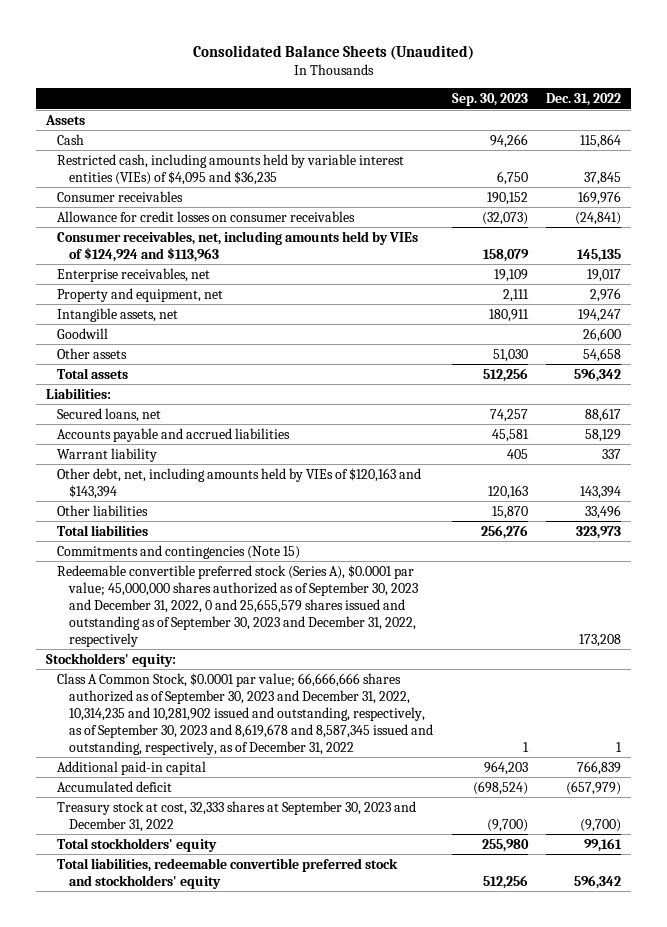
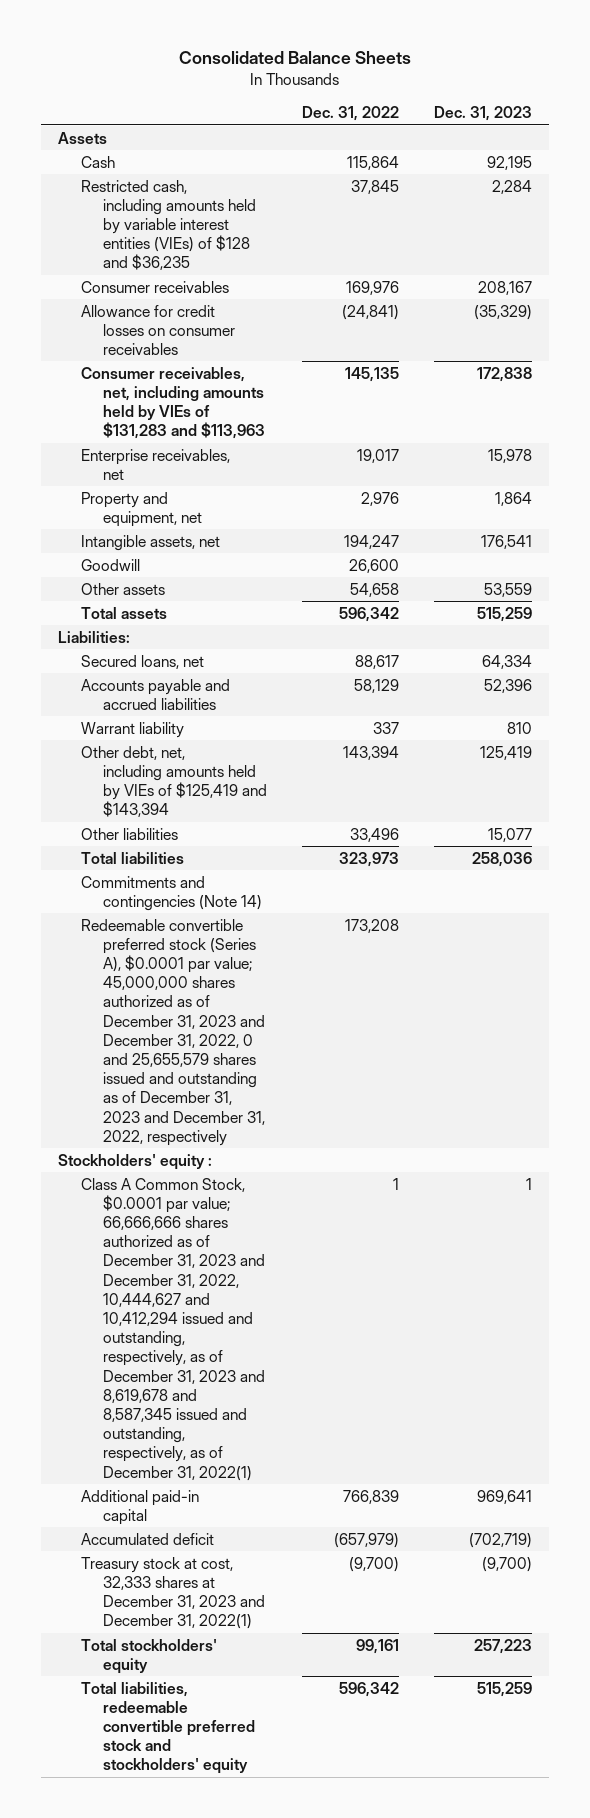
[192,44,474,60] Consolidated Balance Sheets (Unaudited) -> [179,51,412,65] Consolidated Balance Sheets
[451,92,528,106] Sep. 30, 2023 -> none
none -> [434,106,533,122] Dec. 31, 2023
[57,153,405,185] Restricted cash, including amounts held by variable interest entities (VIEs) of $4,095 and $36,235 -> [80,179,257,271] Restricted cash, including amounts held by variable interest entities (VIEs) of $128 and $36,235
[57,230,419,262] Consumer receivables, net, including amounts held by VIEs of $124,924 and $113,963 -> [80,366,266,440] Consumer receivables, net, including amounts held by VIEs of $131,283 and $113,963
[57,467,422,499] Other debt, net, including amounts held by VIEs of $120,163 and $143,394 -> [80,745,268,818] Other debt, net, including amounts held by VIEs of $125,419 and $143,394
[57,544,301,559] Commitments and contingencies (Note 15) -> [80,875,263,911] Commitments and contingencies (Note 14)
[57,564,418,647] Redeemable convertible preferred stock (Series A), $0.0001 par value; 45,000,000 shares authorized as of September 30, 2023 and December 31, 2022, 0 and 25,655,579 shares issued and outstanding as of September 30, 2023 and December 31, 2022, respectively -> [80,918,266,1146] Redeemable convertible preferred stock (Series A), $0.0001 par value; 45,000,000 shares authorized as of December 31, 2023 and December 31, 2022, 0 and 25,655,579 shares issued and outstanding as of December 31, 2023 and December 31, 2022, respectively
[45,652,176,667] Stockholders' equity: -> [58,1153,213,1170] Stockholders' equity :
[57,672,433,755] Class A Common Stock, $0.0001 par value; 66,666,666 shares authorized as of September 30, 2023 and December 31, 2022, 10,314,235 and 10,281,902 issued and outstanding, respectively, as of September 30, 2023 and 8,619,678 and 8,587,345 issued and outstanding, respectively, as of December 31, 2022 -> [80,1177,266,1481] Class A Common Stock, $0.0001 par value; 66,666,666 shares authorized as of December 31, 2023 and December 31, 2022, 10,444,627 and 10,412,294 issued and outstanding, respectively, as of December 31, 2023 and 8,619,678 and 8,587,345 issued and outstanding, respectively, as of December 31, 2022(1)
[57,800,417,832] Treasury stock at cost, 32,333 shares at September 30, 2023 and December 31, 2022 -> [80,1556,266,1630] Treasury stock at cost, 32,333 shares at December 31, 2023 and December 31, 2022(1)

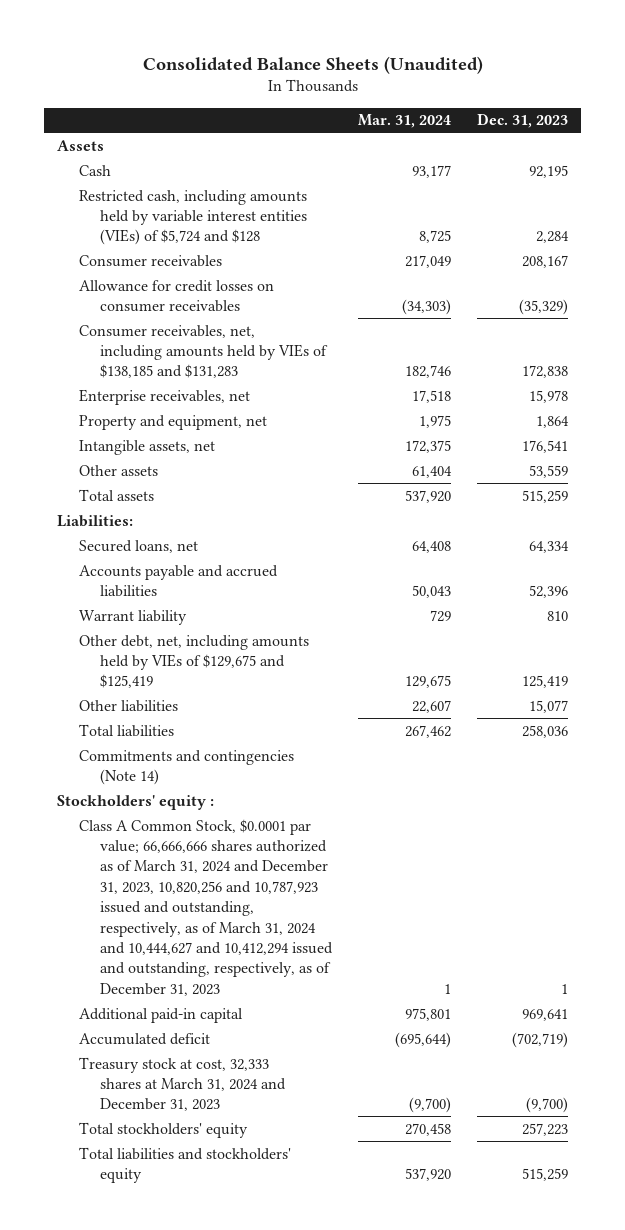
[179,51,412,65] Consolidated Balance Sheets -> [142,55,483,74] Consolidated Balance Sheets (Unaudited)
[302,106,400,122] Dec. 31, 2022 -> none
none -> [357,114,451,129] Mar. 31, 2024
[80,179,257,271] Restricted cash, including amounts held by variable interest entities (VIEs) of $128 and $36,235 -> [78,189,307,246] Restricted cash, including amounts held by variable interest entities (VIEs) of $5,724 and $128
[80,366,266,440] Consumer receivables, net, including amounts held by VIEs of $131,283 and $113,963 -> [78,324,328,379] Consumer receivables, net, including amounts held by VIEs of $138,185 and $131,283
[80,558,140,571] Goodwill -> none
[80,745,268,818] Other debt, net, including amounts held by VIEs of $125,419 and $143,394 -> [78,634,309,689] Other debt, net, including amounts held by VIEs of $129,675 and $125,419
[80,918,266,1146] Redeemable convertible preferred stock (Series A), $0.0001 par value; 45,000,000 shares authorized as of December 31, 2023 and December 31, 2022, 0 and 25,655,579 shares issued and outstanding as of December 31, 2023 and December 31, 2022, respectively -> none
[80,1177,266,1481] Class A Common Stock, $0.0001 par value; 66,666,666 shares authorized as of December 31, 2023 and December 31, 2022, 10,444,627 and 10,412,294 issued and outstanding, respectively, as of December 31, 2023 and 8,619,678 and 8,587,345 issued and outstanding, respectively, as of December 31, 2022(1) -> [78,818,333,996] Class A Common Stock, $0.0001 par value; 66,666,666 shares authorized as of March 31, 2024 and December 31, 2023, 10,820,256 and 10,787,923 issued and outstanding, respectively, as of March 31, 2024 and 10,444,627 and 10,412,294 issued and outstanding, respectively, as of December 31, 2023
[80,1556,266,1630] Treasury stock at cost, 32,333 shares at December 31, 2023 and December 31, 2022(1) -> [78,1056,286,1112] Treasury stock at cost, 32,333 shares at March 31, 2024 and December 31, 2023
[80,1681,256,1775] Total liabilities, redeemable convertible preferred stock and stockholders' equity -> [78,1146,291,1183] Total liabilities and stockholders' equity

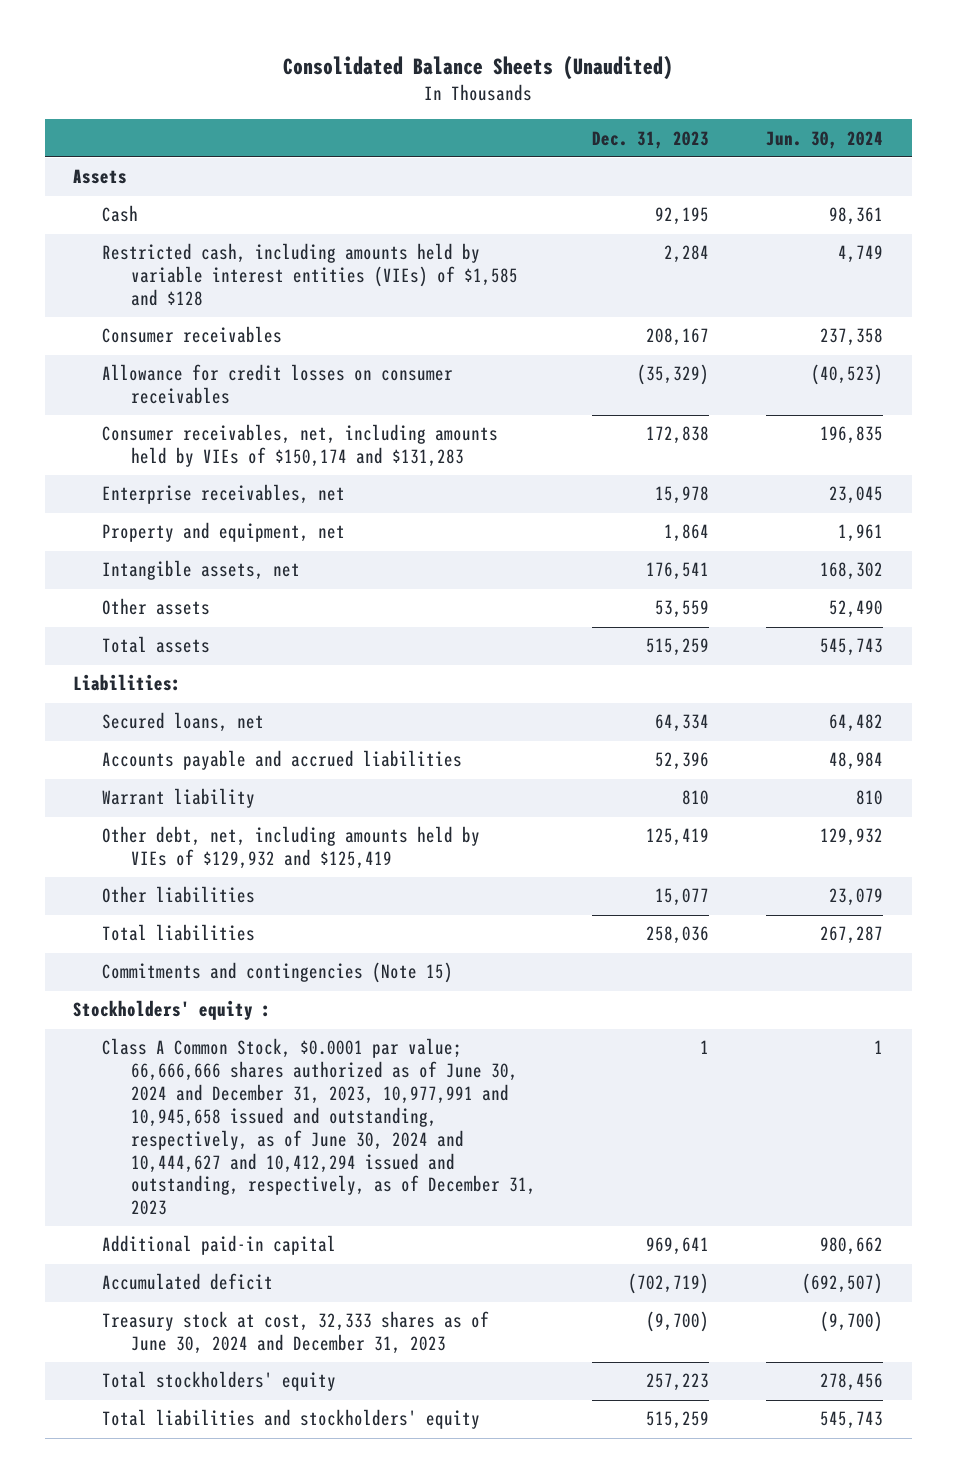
[357,114,451,129] Mar. 31, 2024 -> none
none -> [766,130,884,149] Jun. 30, 2024
[78,189,307,246] Restricted cash, including amounts held by variable interest entities (VIEs) of $5,724 and $128 -> [102,243,518,307] Restricted cash, including amounts held by variable interest entities (VIEs) of $1,585 and $128
[78,324,328,379] Consumer receivables, net, including amounts held by VIEs of $138,185 and $131,283 -> [102,424,499,468] Consumer receivables, net, including amounts held by VIEs of $150,174 and $131,283
[78,634,309,689] Other debt, net, including amounts held by VIEs of $129,675 and $125,419 -> [102,826,481,870] Other debt, net, including amounts held by VIEs of $129,932 and $125,419
[78,749,294,785] Commitments and contingencies (Note 14) -> [102,962,454,984] Commitments and contingencies (Note 15)
[78,818,333,996] Class A Common Stock, $0.0001 par value; 66,666,666 shares authorized as of March 31, 2024 and December 31, 2023, 10,820,256 and 10,787,923 issued and outstanding, respectively, as of March 31, 2024 and 10,444,627 and 10,412,294 issued and outstanding, respectively, as of December 31, 2023 -> [102,1038,536,1216] Class A Common Stock, $0.0001 par value; 66,666,666 shares authorized as of June 30, 2024 and December 31, 2023, 10,977,991 and 10,945,658 issued and outstanding, respectively, as of June 30, 2024 and 10,444,627 and 10,412,294 issued and outstanding, respectively, as of December 31, 2023
[78,1056,286,1112] Treasury stock at cost, 32,333 shares at March 31, 2024 and December 31, 2023 -> [102,1311,490,1355] Treasury stock at cost, 32,333 shares as of June 30, 2024 and December 31, 2023

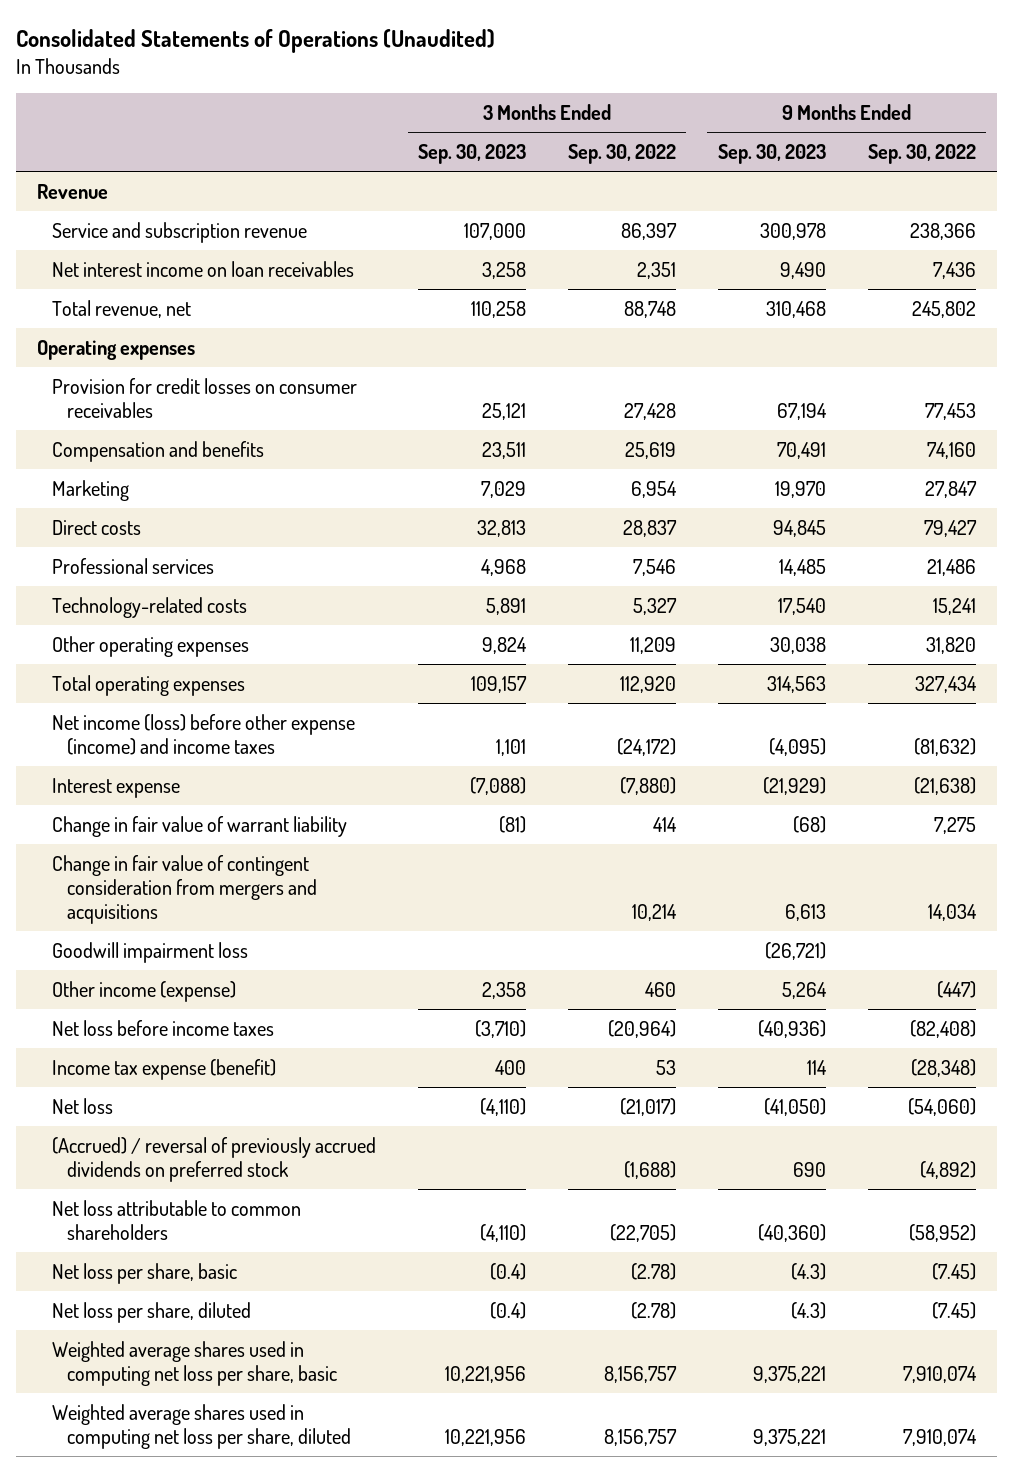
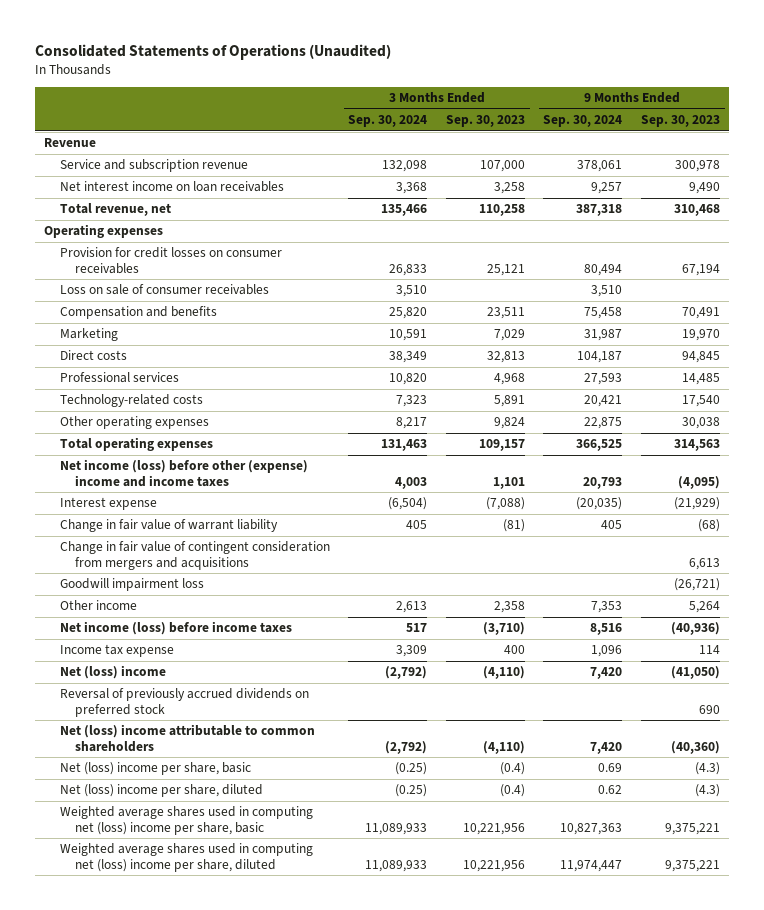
[567,143,676,164] Sep. 30, 2022 -> none
[867,143,976,164] Sep. 30, 2022 -> none
none -> [348,115,428,128] Sep. 30, 2024
none -> [543,115,623,128] Sep. 30, 2024
none -> [59,284,269,296] Loss on sale of consumer receivables
[52,713,356,755] Net income (loss) before other expense (income) and income taxes -> [59,459,308,487] Net income (loss) before other (expense) income and income taxes
[52,980,237,1002] Other income (expense) -> [59,600,137,611] Other income
[52,1019,275,1036] Net loss before income taxes -> [59,621,292,636] Net income (loss) before income taxes
[52,1058,277,1080] Income tax expense (benefit) -> [59,644,174,658] Income tax expense
[52,1097,114,1114] Net loss -> [59,665,166,680] Net (loss) income
[52,1136,377,1182] (Accrued) / reversal of previously accrued dividends on preferred stock -> [59,688,309,717] Reversal of previously accrued dividends on preferred stock
[52,1199,302,1240] Net loss attributable to common shareholders -> [59,724,315,752] Net (loss) income attributable to common shareholders
[52,1262,238,1284] Net loss per share, basic -> [59,762,251,776] Net (loss) income per share, basic
[52,1301,252,1323] Net loss per share, diluted -> [59,784,263,798] Net (loss) income per share, diluted
[52,1340,338,1386] Weighted average shares used in computing net loss per share, basic -> [59,806,313,835] Weighted average shares used in computing net (loss) income per share, basic
[52,1403,352,1449] Weighted average shares used in computing net loss per share, diluted -> [59,843,313,872] Weighted average shares used in computing net (loss) income per share, diluted

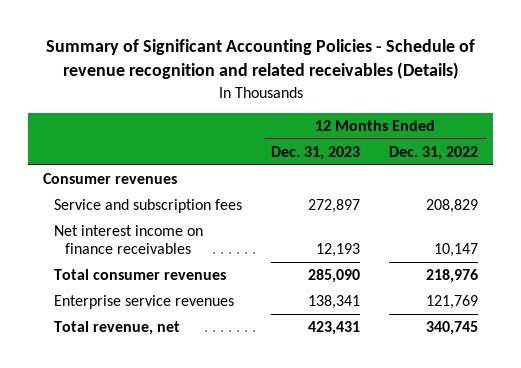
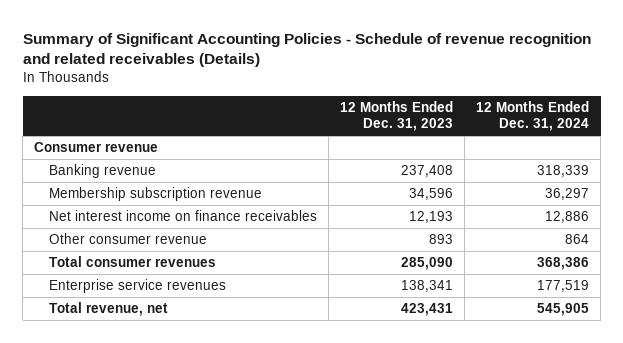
[389,145,479,160] Dec. 31, 2022 -> none
none -> [476,101,590,132] 12 Months Ended Dec. 31, 2024
[53,198,242,213] Service and subscription fees -> none
[42,172,177,184] Consumer revenues -> [34,142,159,153] Consumer revenue
none -> [49,164,157,179] Banking revenue
none -> [49,187,263,202] Membership subscription revenue
none -> [49,233,208,245] Other consumer revenue

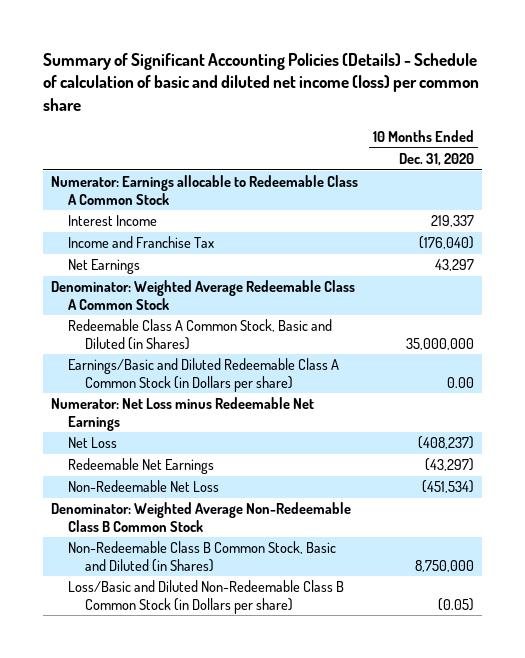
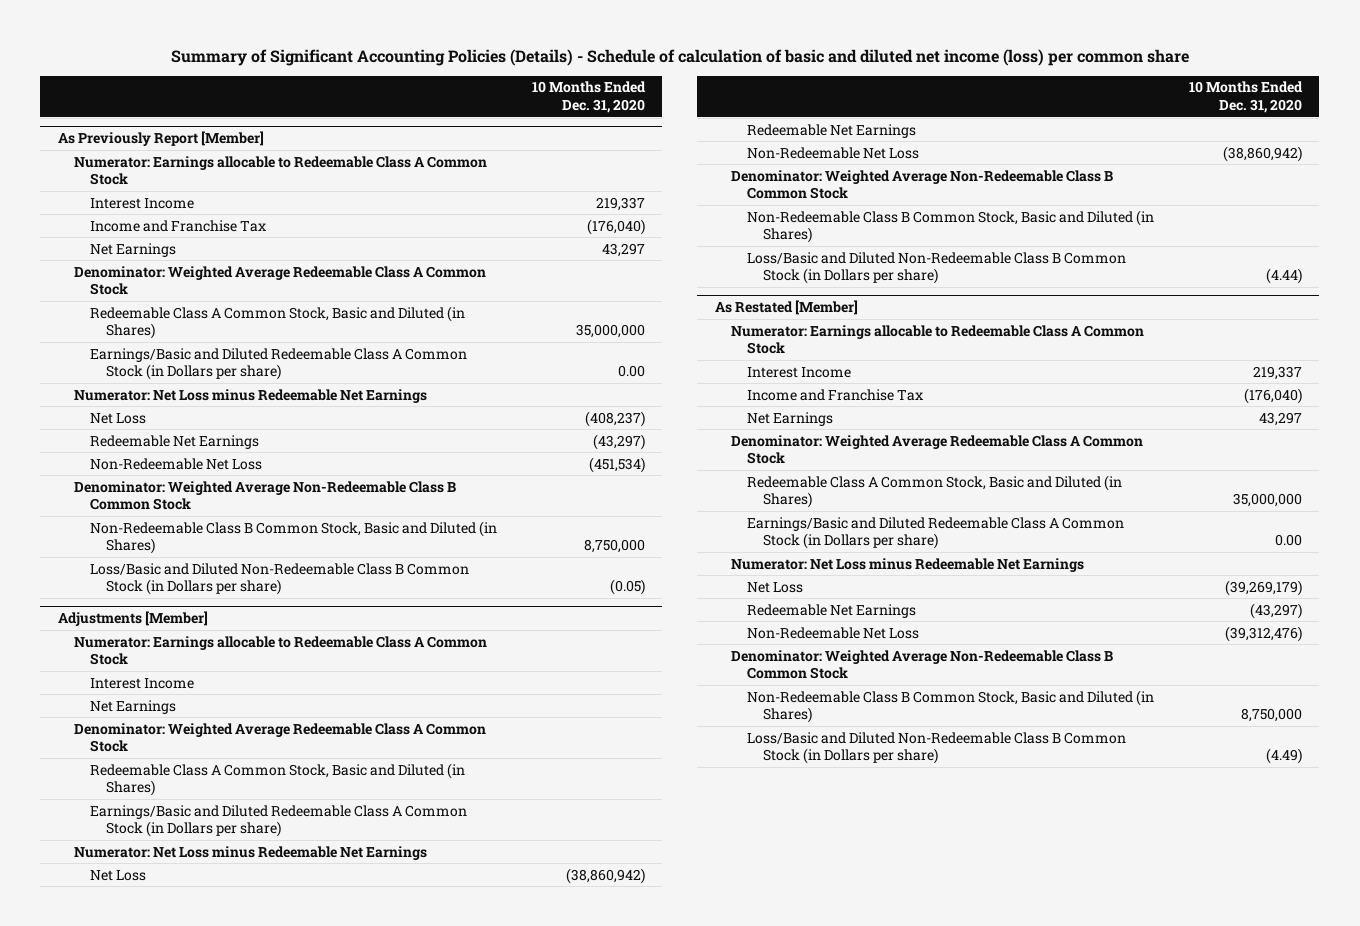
none -> [57,131,264,147] As Previously Report [Member]
none -> [57,611,208,627] Adjustments [Member]
none -> [73,635,487,666] Numerator: Earnings allocable to Redeemable Class A Common Stock
none -> [90,677,195,689] Interest Income
none -> [90,699,177,714] Net Earnings
none -> [73,722,486,753] Denominator: Weighted Average Redeemable Class A Common Stock
none -> [90,762,466,797] Redeemable Class A Common Stock, Basic and Diluted (in Shares)
none -> [90,804,468,838] Earnings/Basic and Diluted Redeemable Class A Common Stock (in Dollars per share)
none -> [73,845,427,860] Numerator: Net Loss minus Redeemable Net Earnings
none -> [90,869,147,881] Net Loss
none -> [747,123,917,138] Redeemable Net Earnings
none -> [747,146,920,159] Non-Redeemable Net Loss
none -> [730,169,1113,200] Denominator: Weighted Average Non-Redeemable Class B Common Stock
none -> [747,209,1155,244] Non-Redeemable Class B Common Stock, Basic and Diluted (in Shares)
none -> [747,251,1127,285] Loss/Basic and Diluted Non-Redeemable Class B Common Stock (in Dollars per share)
none -> [714,300,858,316] As Restated [Member]
none -> [730,324,1144,355] Numerator: Earnings allocable to Redeemable Class A Common Stock
none -> [747,366,852,378] Interest Income
none -> [747,388,924,401] Income and Franchise Tax
none -> [747,411,834,426] Net Earnings
none -> [730,434,1143,465] Denominator: Weighted Average Redeemable Class A Common Stock
none -> [747,474,1123,509] Redeemable Class A Common Stock, Basic and Diluted (in Shares)
none -> [747,516,1125,550] Earnings/Basic and Diluted Redeemable Class A Common Stock (in Dollars per share)
none -> [730,557,1084,572] Numerator: Net Loss minus Redeemable Net Earnings
none -> [747,581,804,593] Net Loss
none -> [747,603,917,618] Redeemable Net Earnings
none -> [747,626,920,639] Non-Redeemable Net Loss
none -> [730,649,1113,680] Denominator: Weighted Average Non-Redeemable Class B Common Stock
none -> [747,689,1155,724] Non-Redeemable Class B Common Stock, Basic and Diluted (in Shares)
none -> [747,731,1127,765] Loss/Basic and Diluted Non-Redeemable Class B Common Stock (in Dollars per share)

